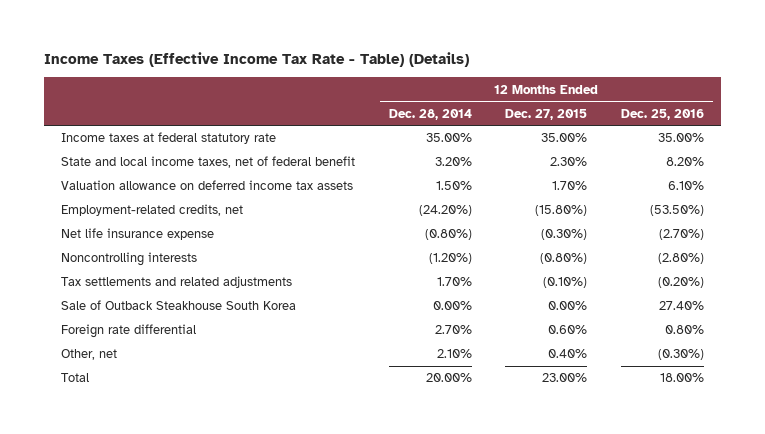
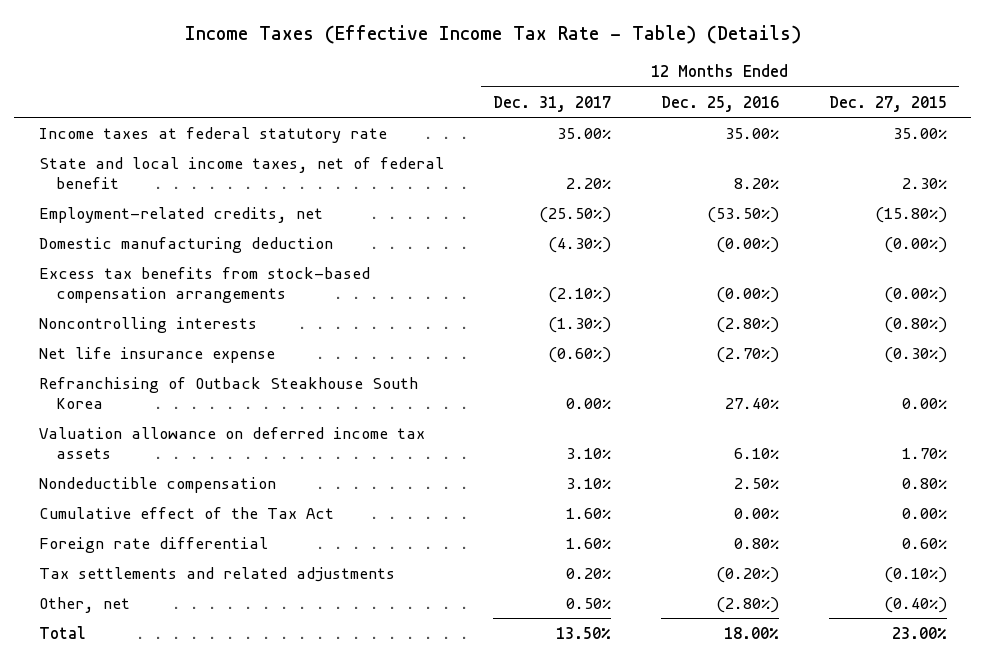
[388,108,472,120] Dec. 28, 2014 -> none
none -> [493,95,612,112] Dec. 31, 2017
none -> [38,236,333,253] Domestic manufacturing deduction
none -> [38,266,370,303] Excess tax benefits from stock-based compensation arrangements
[61,228,215,241] Net life insurance expense -> [38,346,275,363] Net life insurance expense
[61,300,297,311] Sale of Outback Steakhouse South Korea -> [38,376,418,409] Refranchising of Outback Steakhouse South Korea
[61,180,354,191] Valuation allowance on deferred income tax assets -> [38,426,425,459] Valuation allowance on deferred income tax assets
none -> [38,476,276,493] Nondeductible compensation
none -> [38,506,334,519] Cumulative effect of the Tax Act
[61,276,293,289] Tax settlements and related adjustments -> [38,566,395,582] Tax settlements and related adjustments
[548,349,588,359] 0.40% -> [883,596,947,613] (0.40%)
[658,349,705,361] (0.30%) -> [715,596,779,613] (2.80%)

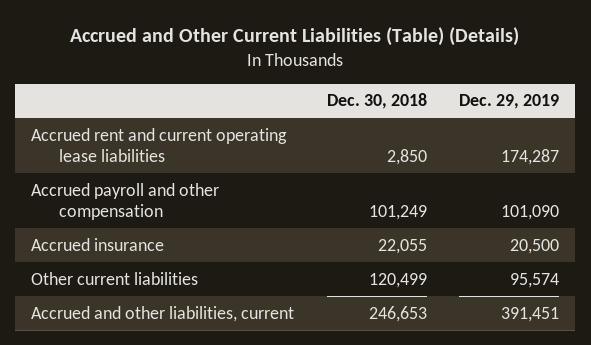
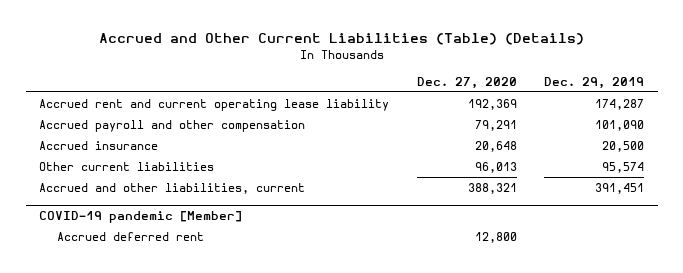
[326,93,427,110] Dec. 30, 2018 -> none
none -> [416,76,517,89] Dec. 27, 2020
[31,127,288,162] Accrued rent and current operating lease liabilities -> [39,99,390,112] Accrued rent and current operating lease liability
none -> [39,211,243,224] COVID-19 pandemic [Member]
none -> [56,232,204,242] Accrued deferred rent

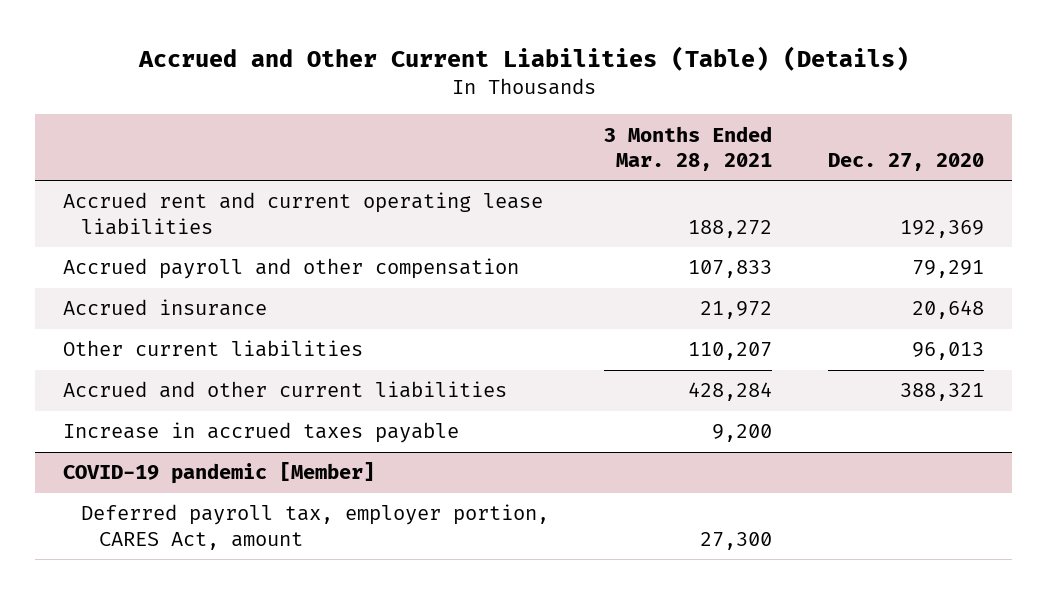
[544,76,645,89] Dec. 29, 2019 -> none
none -> [604,125,773,172] 3 Months Ended Mar. 28, 2021
[39,99,390,112] Accrued rent and current operating lease liability -> [63,192,544,236] Accrued rent and current operating lease liabilities
[39,183,306,195] Accrued and other liabilities, current -> [63,381,508,399] Accrued and other current liabilities
none -> [63,422,460,444] Increase in accrued taxes payable
[56,232,204,242] Accrued deferred rent -> none
none -> [81,504,550,551] Deferred payroll tax, employer portion, CARES Act, amount

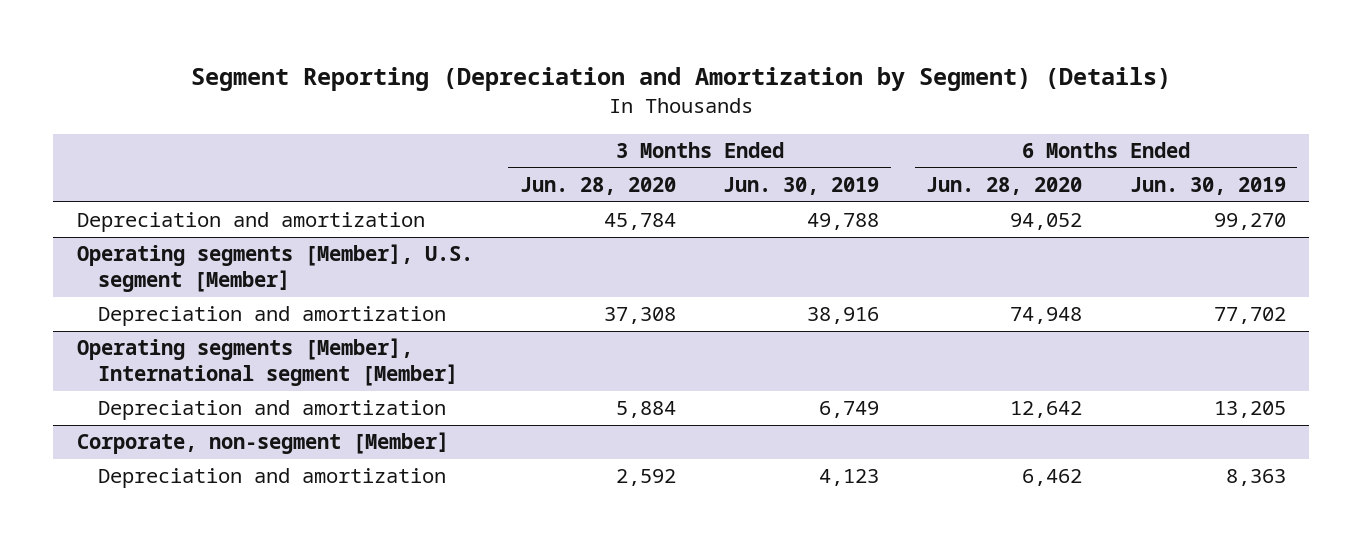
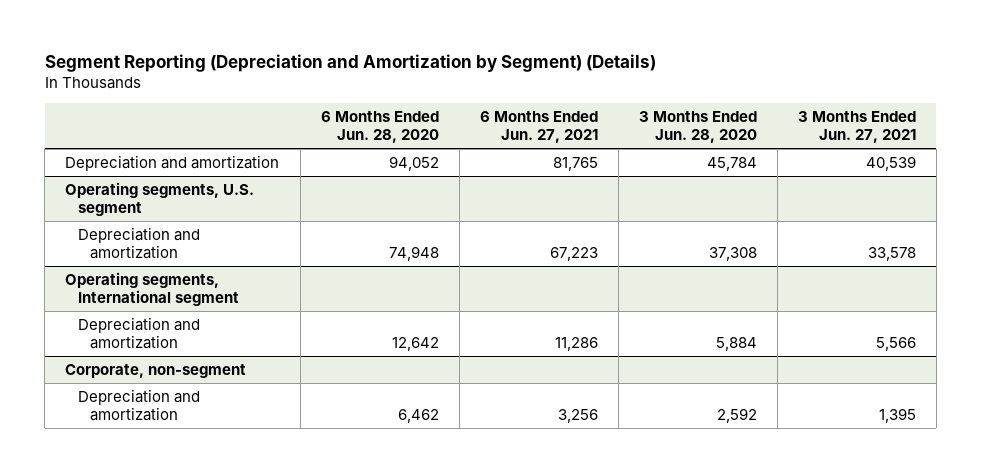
[723,177,880,196] Jun. 30, 2019 -> none
[1129,177,1286,196] Jun. 30, 2019 -> none
none -> [479,111,598,144] 6 Months Ended Jun. 27, 2021
none -> [797,111,916,144] 3 Months Ended Jun. 27, 2021
[77,244,474,292] Operating segments [Member], U.S. segment [Member] -> [65,181,255,217] Operating segments, U.S. segment
[77,338,458,386] Operating segments [Member], International segment [Member] -> [65,271,239,307] Operating segments, International segment
[77,432,450,455] Corporate, non-segment [Member] -> [65,363,247,378] Corporate, non-segment

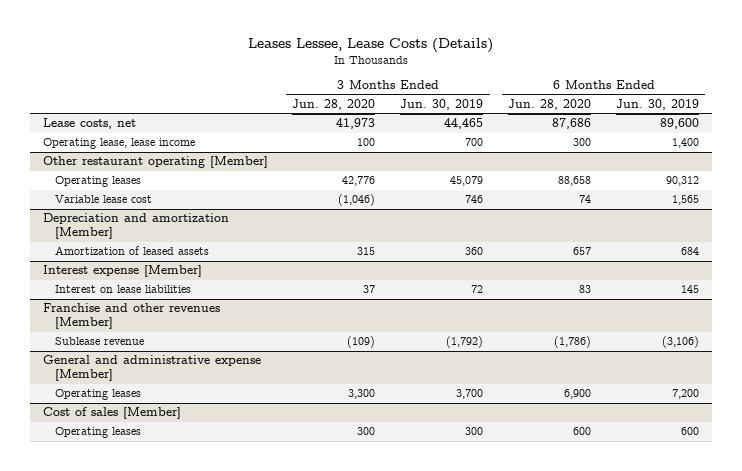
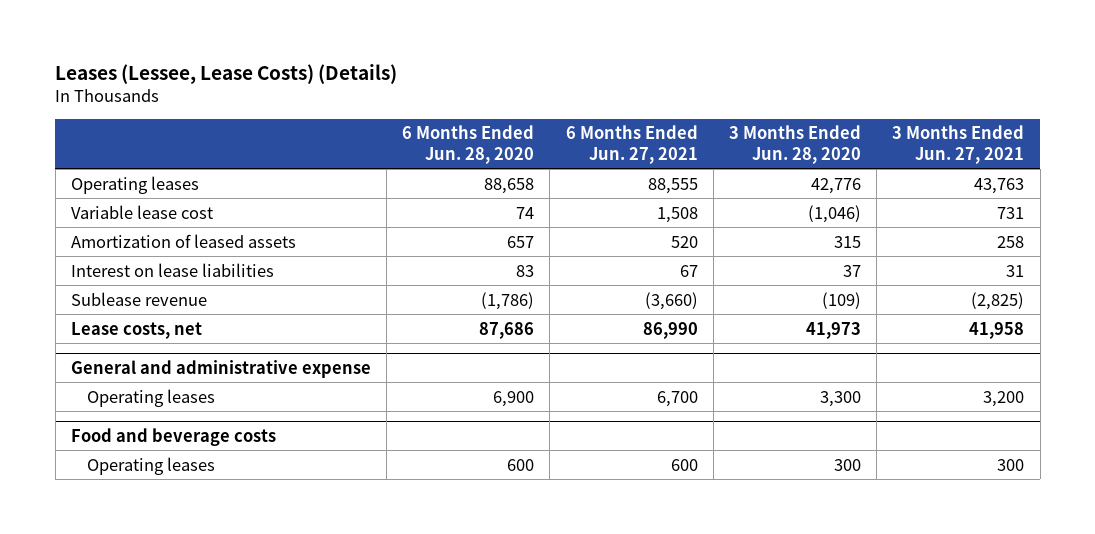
[247,38,493,54] Leases Lessee, Lease Costs (Details) -> [55,64,398,85] Leases (Lessee, Lease Costs) (Details)
[400,98,484,110] Jun. 30, 2019 -> none
[616,98,700,110] Jun. 30, 2019 -> none
none -> [565,125,698,164] 6 Months Ended Jun. 27, 2021
none -> [892,125,1025,164] 3 Months Ended Jun. 27, 2021
[42,138,195,150] Operating lease, lease income -> none
[42,156,268,169] Other restaurant operating [Member] -> none
[42,213,229,240] Depreciation and amortization [Member] -> none
[42,265,202,278] Interest expense [Member] -> none
[42,303,220,330] Franchise and other revenues [Member] -> none
[42,118,136,130] Lease costs, net -> [70,321,202,339] Lease costs, net
[42,355,261,382] General and administrative expense [Member] -> [70,359,371,378] General and administrative expense
[42,407,181,420] Cost of sales [Member] -> [70,427,276,446] Food and beverage costs

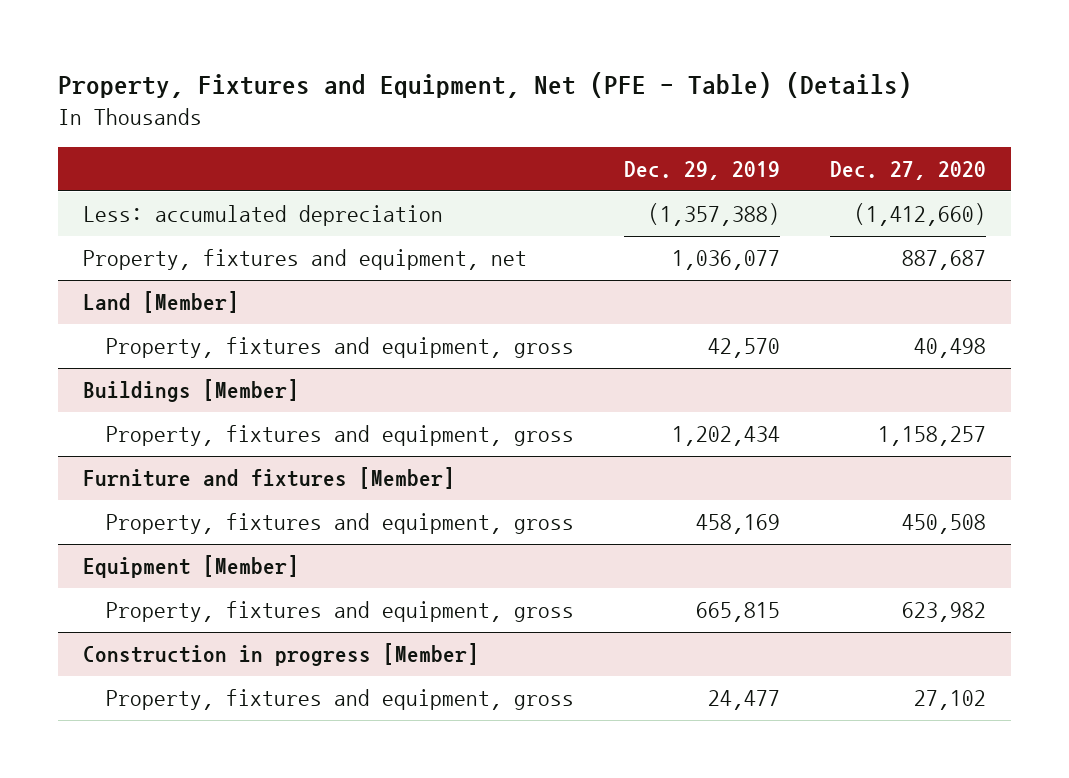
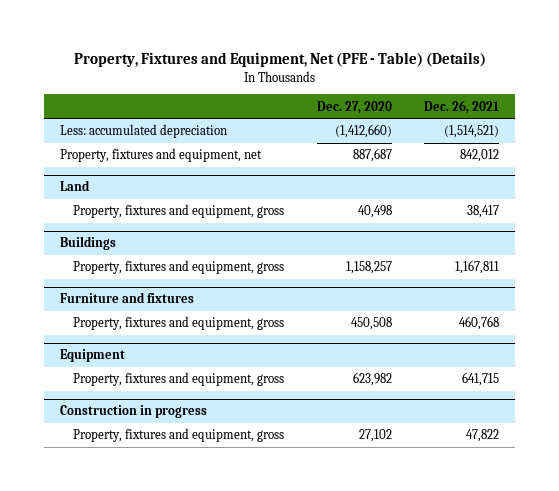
[623,161,780,181] Dec. 29, 2019 -> none
none -> [423,99,499,114] Dec. 26, 2021
[82,291,239,314] Land [Member] -> [60,180,91,192] Land
[82,379,299,403] Buildings [Member] -> [60,236,117,251] Buildings
[82,467,455,490] Furniture and fixtures [Member] -> [60,292,195,304] Furniture and fixtures
[82,555,299,579] Equipment [Member] -> [60,349,126,363] Equipment
[82,643,479,667] Construction in progress [Member] -> [60,405,208,419] Construction in progress

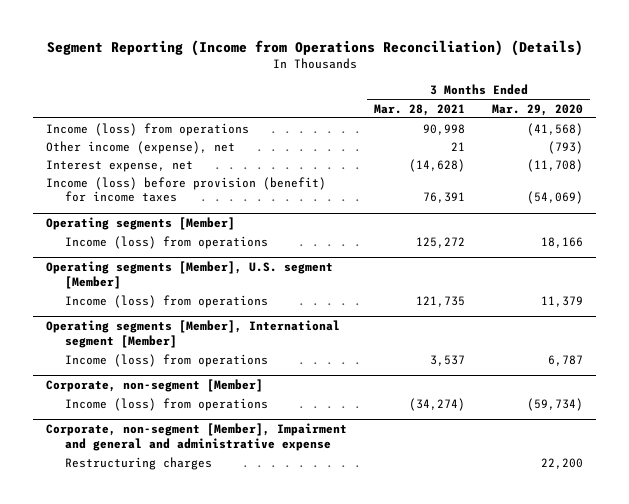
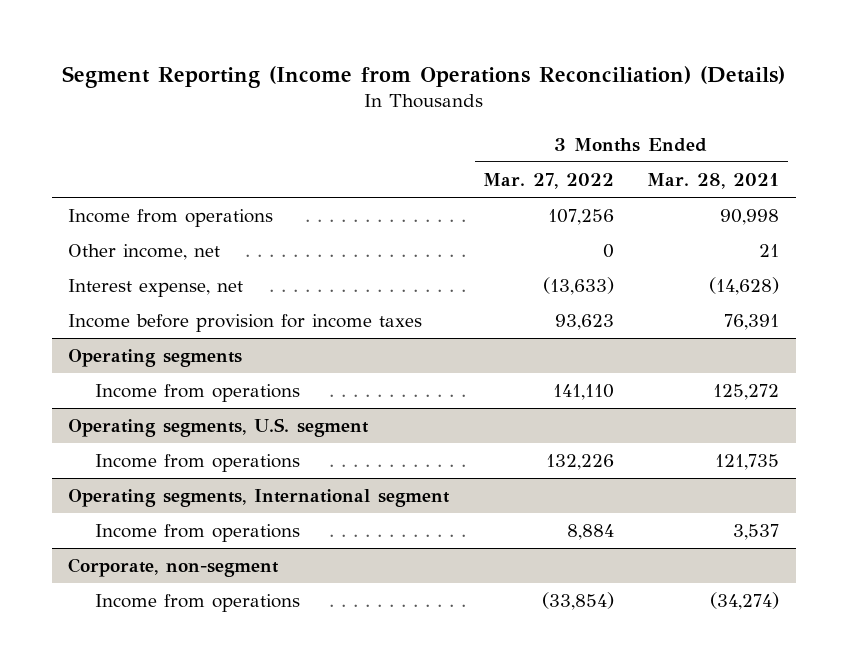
[491,103,583,116] Mar. 29, 2020 -> none
none -> [482,173,614,190] Mar. 27, 2022
[46,122,250,136] Income (loss) from operations -> [68,209,274,228] Income from operations
[46,140,236,154] Other income (expense), net -> [68,244,221,261] Other income, net
[46,422,348,451] Corporate, non-segment [Member], Impairment and general and administrative expense -> none
[65,456,213,470] Restructuring charges -> none
[46,176,327,203] Income (loss) before provision (benefit) for income taxes -> [68,314,423,333] Income before provision for income taxes
[46,216,236,230] Operating segments [Member] -> [68,349,243,368] Operating segments
[65,235,269,249] Income (loss) from operations -> [94,384,300,403] Income from operations
[46,260,334,289] Operating segments [Member], U.S. segment [Member] -> [68,418,370,438] Operating segments, U.S. segment
[65,294,269,308] Income (loss) from operations -> [94,454,300,473] Income from operations
[46,319,341,348] Operating segments [Member], International segment [Member] -> [68,489,451,508] Operating segments, International segment
[65,353,269,367] Income (loss) from operations -> [94,524,300,543] Income from operations
[46,378,264,392] Corporate, non-segment [Member] -> [68,558,280,578] Corporate, non-segment
[65,397,269,411] Income (loss) from operations -> [94,594,300,613] Income from operations

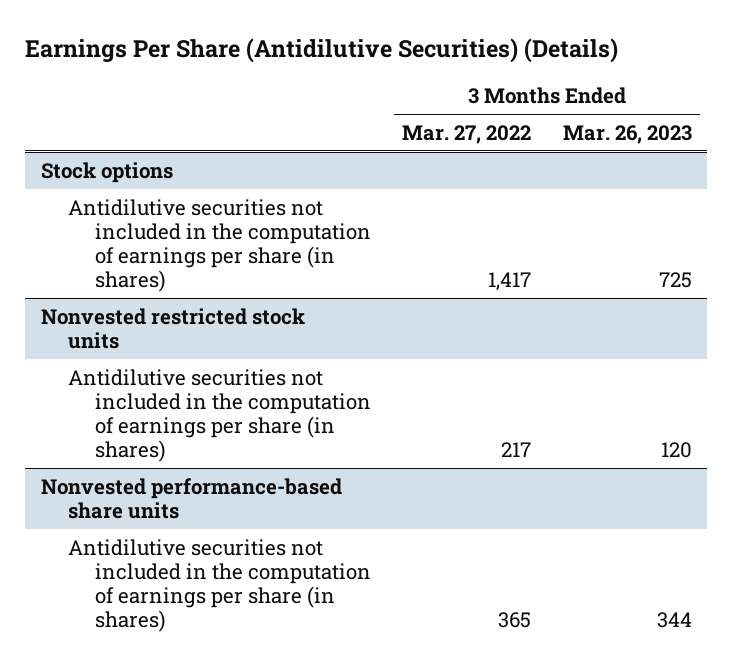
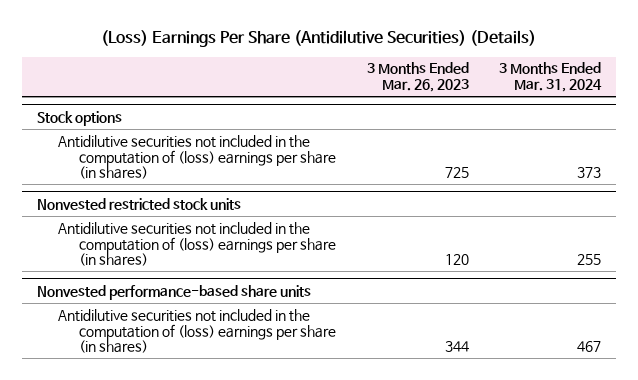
[25,38,619,64] Earnings Per Share (Antidilutive Securities) (Details) -> [100,30,536,48] (Loss) Earnings Per Share (Antidilutive Securities) (Details)
[402,124,532,144] Mar. 27, 2022 -> none
none -> [498,62,602,93] 3 Months Ended Mar. 31, 2024
[67,198,371,292] Antidilutive securities not included in the computation of earnings per share (in shares) -> [58,134,337,180] Antidilutive securities not included in the computation of (loss) earnings per share (in shares)
[67,368,371,462] Antidilutive securities not included in the computation of earnings per share (in shares) -> [58,221,337,267] Antidilutive securities not included in the computation of (loss) earnings per share (in shares)
[67,538,371,632] Antidilutive securities not included in the computation of earnings per share (in shares) -> [58,308,337,354] Antidilutive securities not included in the computation of (loss) earnings per share (in shares)

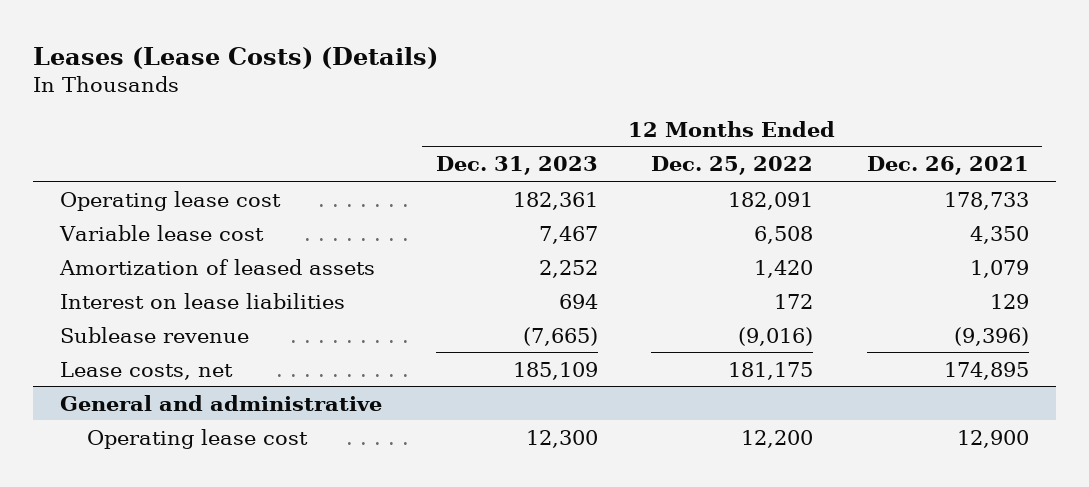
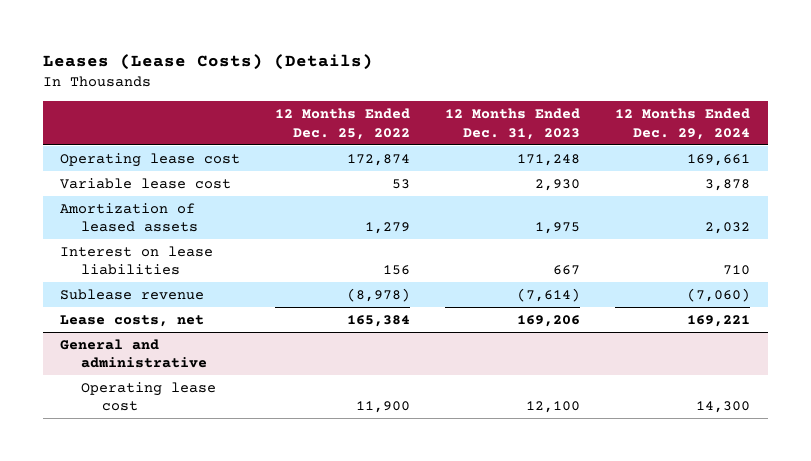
[866,156,1029,176] Dec. 26, 2021 -> none
none -> [615,108,751,140] 12 Months Ended Dec. 29, 2024
[512,191,598,210] 182,361 -> [517,153,581,166] 171,248
[728,191,814,210] 182,091 -> [347,153,411,166] 172,874
[538,225,598,244] 7,467 -> [535,178,581,191] 2,930
[754,225,814,244] 6,508 -> [392,178,411,189] 53
[538,259,598,278] 2,252 -> [535,222,581,235] 1,975
[754,259,814,278] 1,420 -> [365,222,411,235] 1,279
[558,293,598,309] 694 -> [553,265,581,276] 667
[774,293,814,309] 172 -> [383,265,411,276] 156
[522,326,598,346] (7,665) -> [517,287,581,302] (7,614)
[738,326,814,346] (9,016) -> [347,287,411,302] (8,978)
[512,361,598,380] 185,109 -> [517,314,581,327] 169,206
[728,361,814,380] 181,175 -> [347,314,411,327] 165,384
[525,429,598,448] 12,300 -> [526,401,581,414] 12,100
[741,429,814,448] 12,200 -> [356,401,411,414] 11,900

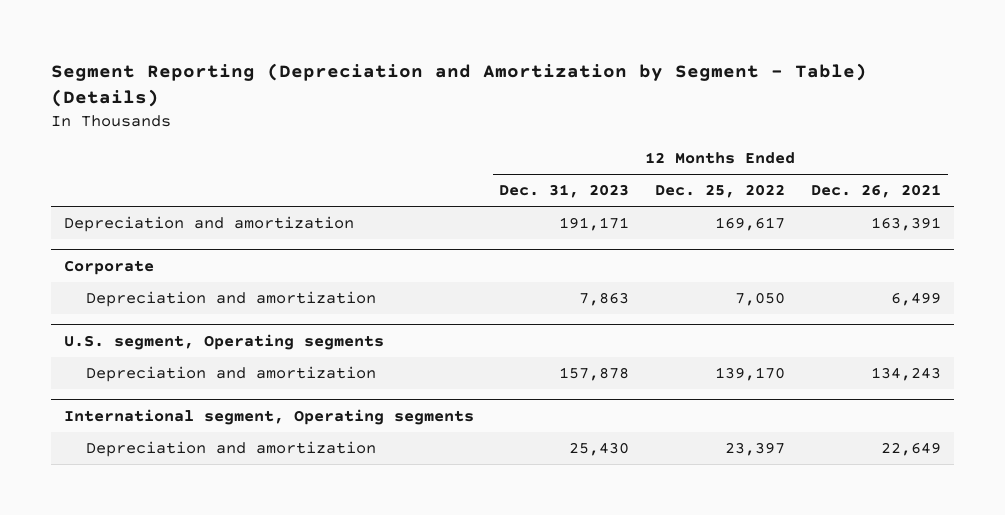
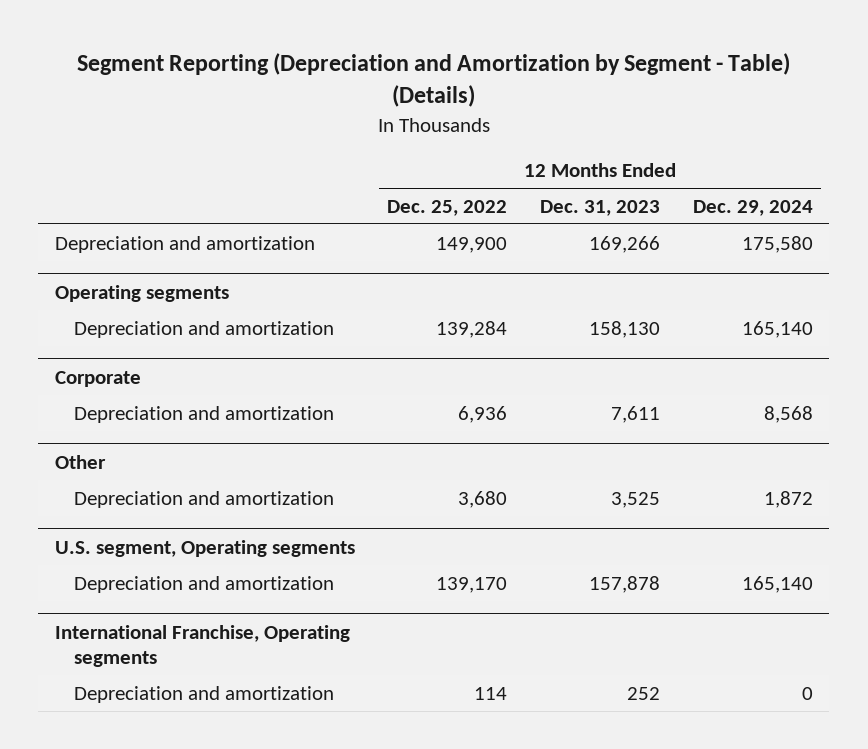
[811,184,942,199] Dec. 26, 2021 -> none
none -> [692,199,813,216] Dec. 29, 2024
[559,216,630,231] 191,171 -> [589,235,661,253] 169,266
[715,216,786,231] 169,617 -> [436,236,508,253] 149,900
none -> [54,284,229,302] Operating segments
none -> [73,320,334,338] Depreciation and amortization
[579,291,630,306] 7,863 -> [611,405,661,423] 7,611
[735,291,786,306] 7,050 -> [458,405,508,423] 6,936
none -> [54,454,106,469] Other
none -> [73,490,334,508] Depreciation and amortization
[63,408,474,425] International segment, Operating segments -> [54,624,350,668] International Franchise, Operating segments
[569,441,630,456] 25,430 -> [627,686,661,700] 252
[725,441,786,456] 23,397 -> [474,686,508,700] 114

